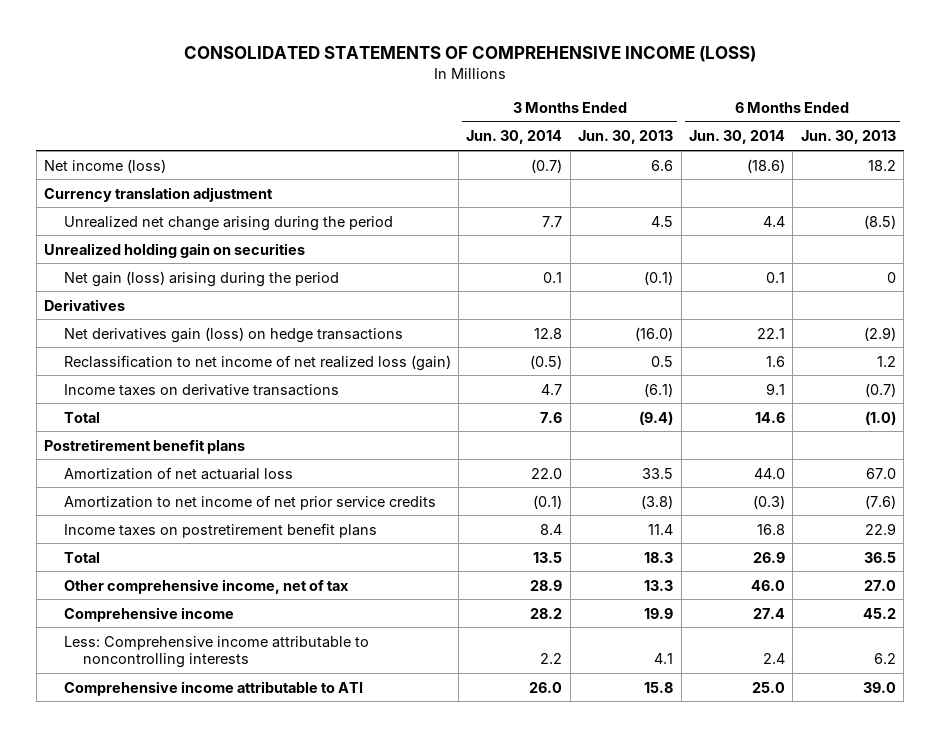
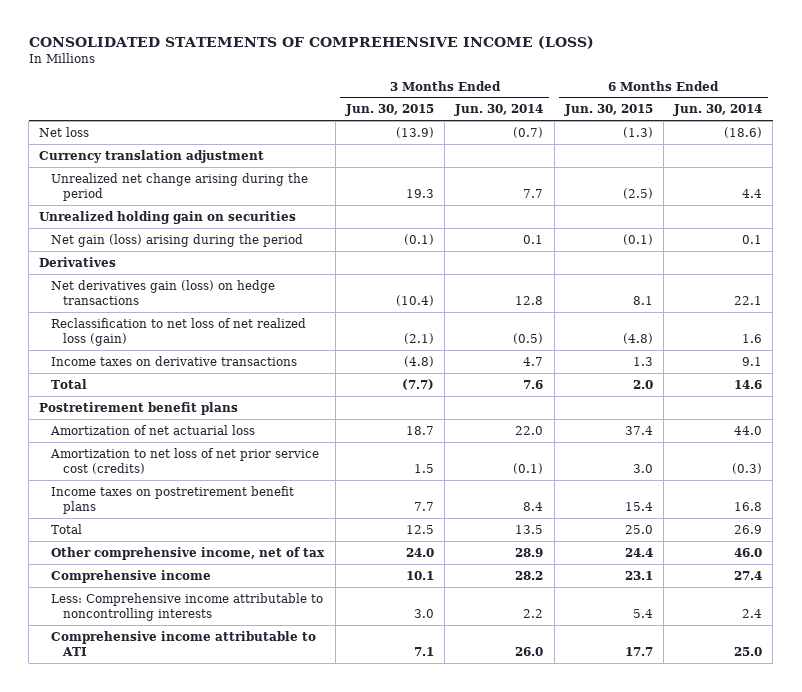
[578,130,674,145] Jun. 30, 2013 -> none
[800,130,896,145] Jun. 30, 2013 -> none
none -> [344,104,434,117] Jun. 30, 2015
none -> [563,104,653,117] Jun. 30, 2015
[43,158,166,173] Net income (loss) -> [39,126,90,137] Net loss
[63,354,451,371] Reclassification to net income of net realized loss (gain) -> [51,317,307,346] Reclassification to net loss of net realized loss (gain)
[63,494,436,510] Amortization to net income of net prior service credits -> [50,447,320,474] Amortization to net loss of net prior service cost (credits)

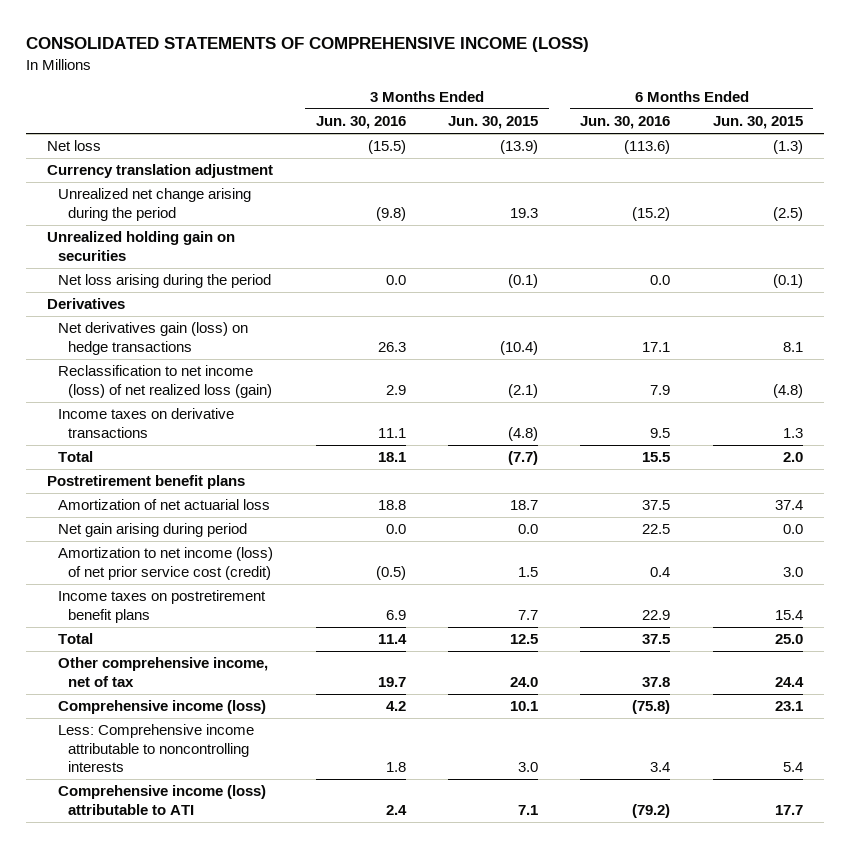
[454,104,544,117] Jun. 30, 2014 -> none
[673,104,763,117] Jun. 30, 2014 -> none
none -> [315,116,406,130] Jun. 30, 2016
none -> [580,116,671,130] Jun. 30, 2016
[51,233,304,247] Net gain (loss) arising during the period -> [57,274,271,289] Net loss arising during the period
[51,317,307,346] Reclassification to net loss of net realized loss (gain) -> [57,365,273,398] Reclassification to net income (loss) of net realized loss (gain)
none -> [57,523,247,538] Net gain arising during period
[50,447,320,474] Amortization to net loss of net prior service cost (credits) -> [57,547,273,580] Amortization to net income (loss) of net prior service cost (credit)
[51,569,212,583] Comprehensive income -> [57,700,266,715] Comprehensive income (loss)
[51,630,317,656] Comprehensive income attributable to ATI -> [57,785,266,815] Comprehensive income (loss) attributable to ATI

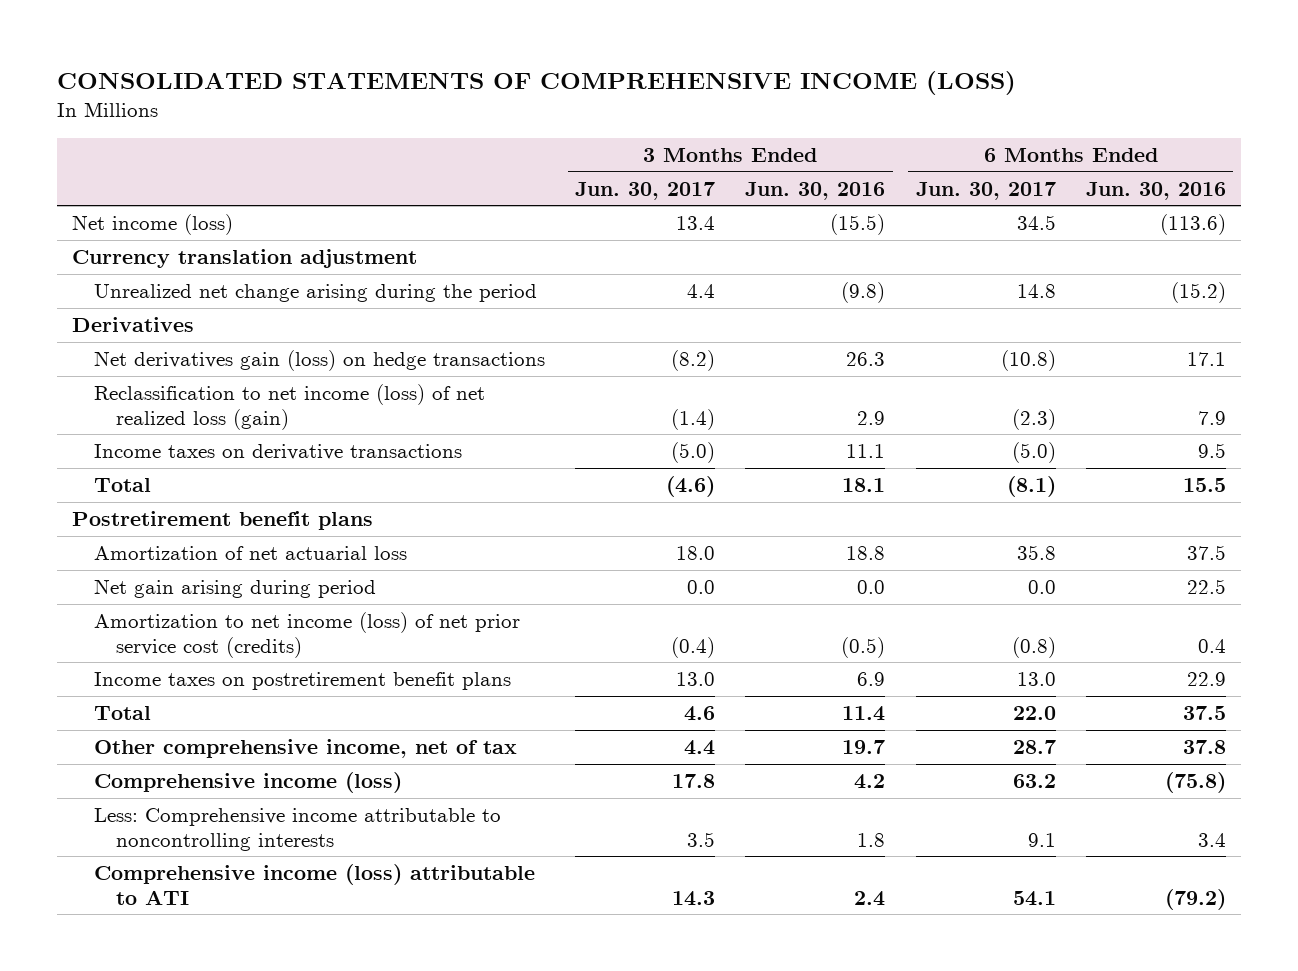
[448,116,539,130] Jun. 30, 2015 -> none
[712,116,803,130] Jun. 30, 2015 -> none
none -> [575,181,716,200] Jun. 30, 2017
none -> [915,181,1056,200] Jun. 30, 2017
[47,140,102,152] Net loss -> [72,213,234,235] Net income (loss)
[47,231,236,261] Unrealized holding gain on securities -> none
[57,274,271,289] Net loss arising during the period -> none
[57,547,273,580] Amortization to net income (loss) of net prior service cost (credit) -> [93,611,520,658] Amortization to net income (loss) of net prior service cost (credits)

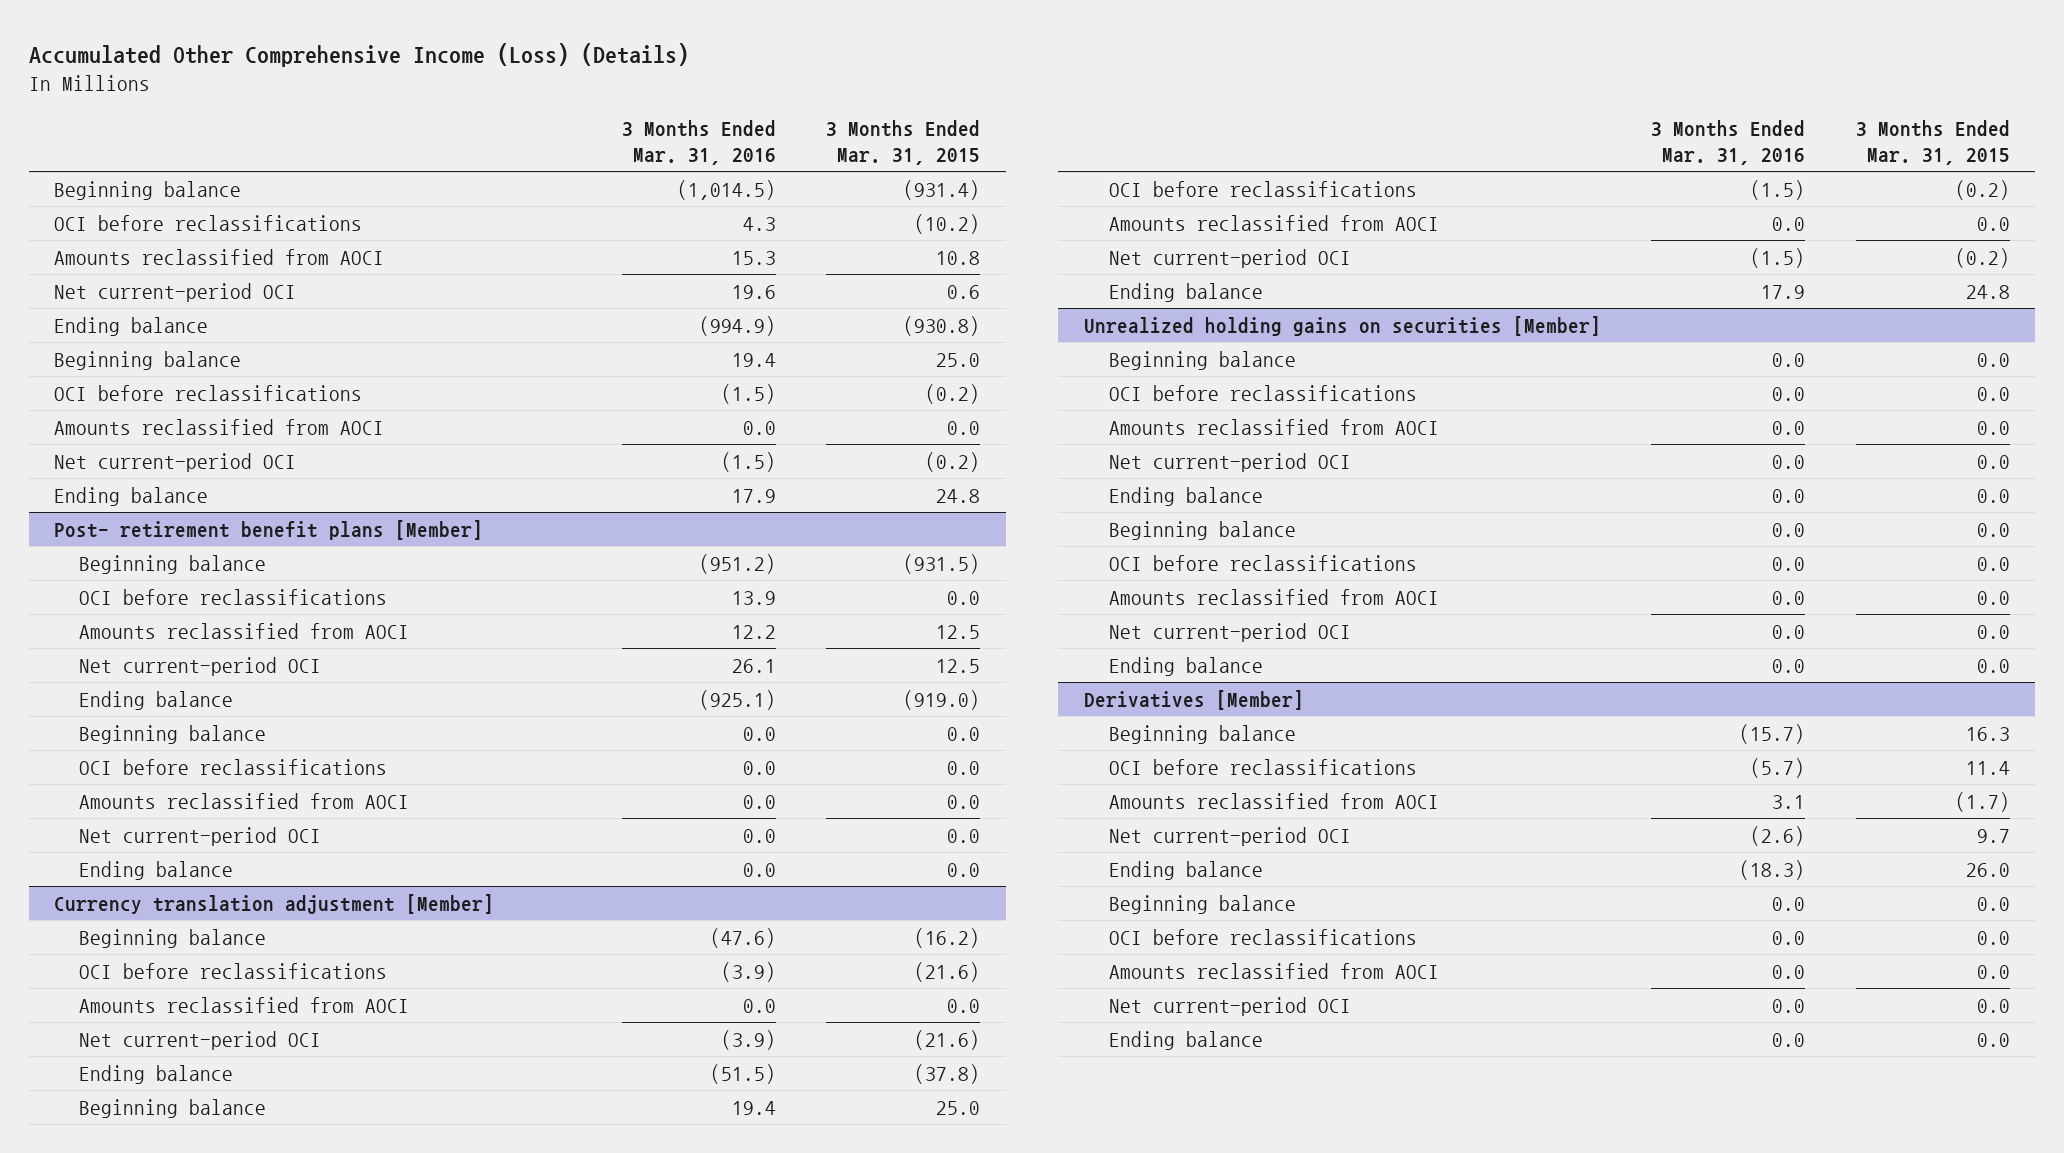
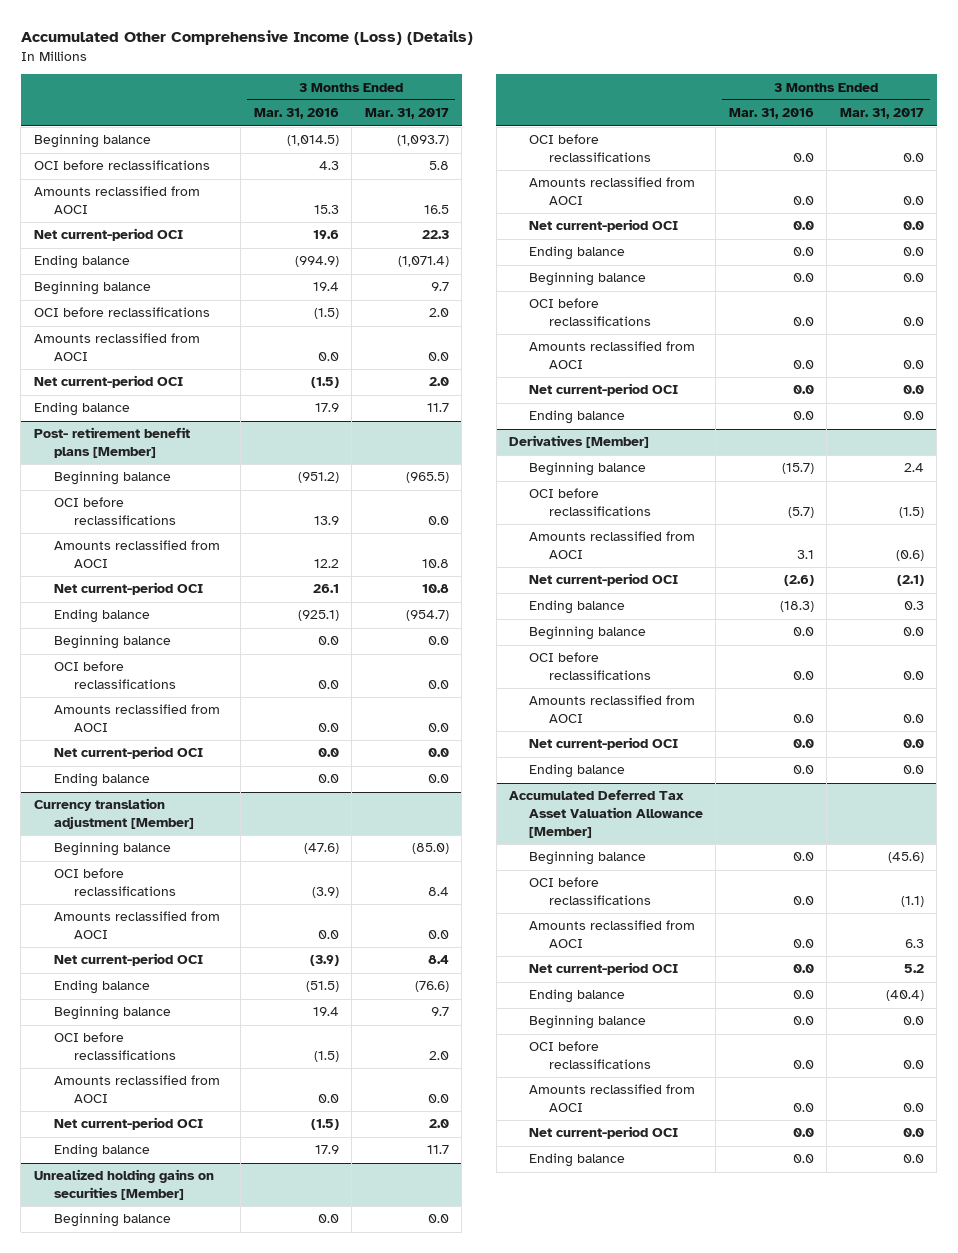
[826,119,981,166] 3 Months Ended Mar. 31, 2015 -> none
none -> [364,108,449,120] Mar. 31, 2017
none -> [508,790,703,838] Accumulated Deferred Tax Asset Valuation Allowance [Member]
none -> [528,851,646,866] Beginning balance
none -> [528,877,651,906] OCI before reclassifications
none -> [528,920,695,949] Amounts reclassified from AOCI
none -> [528,962,678,976] Net current-period OCI
none -> [528,989,625,1004] Ending balance
none -> [528,1015,646,1030] Beginning balance
none -> [528,1041,651,1070] OCI before reclassifications
none -> [528,1084,695,1113] Amounts reclassified from AOCI
none -> [528,1126,678,1140] Net current-period OCI
none -> [528,1153,625,1168] Ending balance

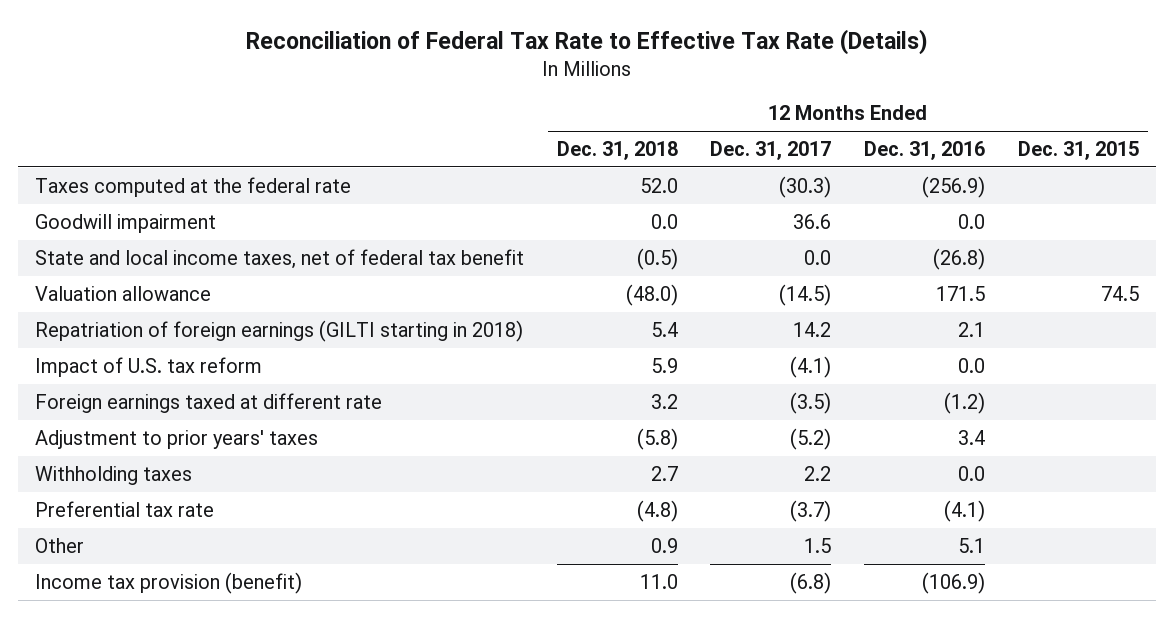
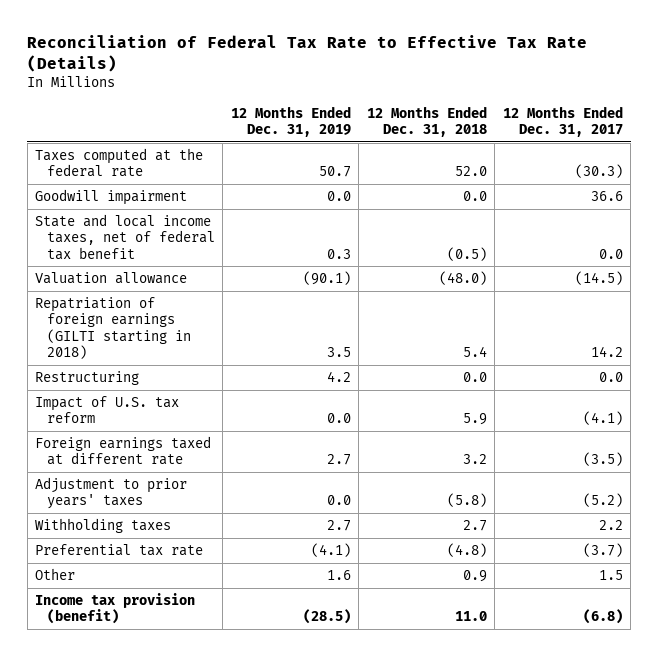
[864,141,986,161] Dec. 31, 2016 -> none
[1018,141,1140,161] Dec. 31, 2015 -> none
none -> [230,105,351,138] 12 Months Ended Dec. 31, 2019
none -> [35,371,140,386] Restructuring

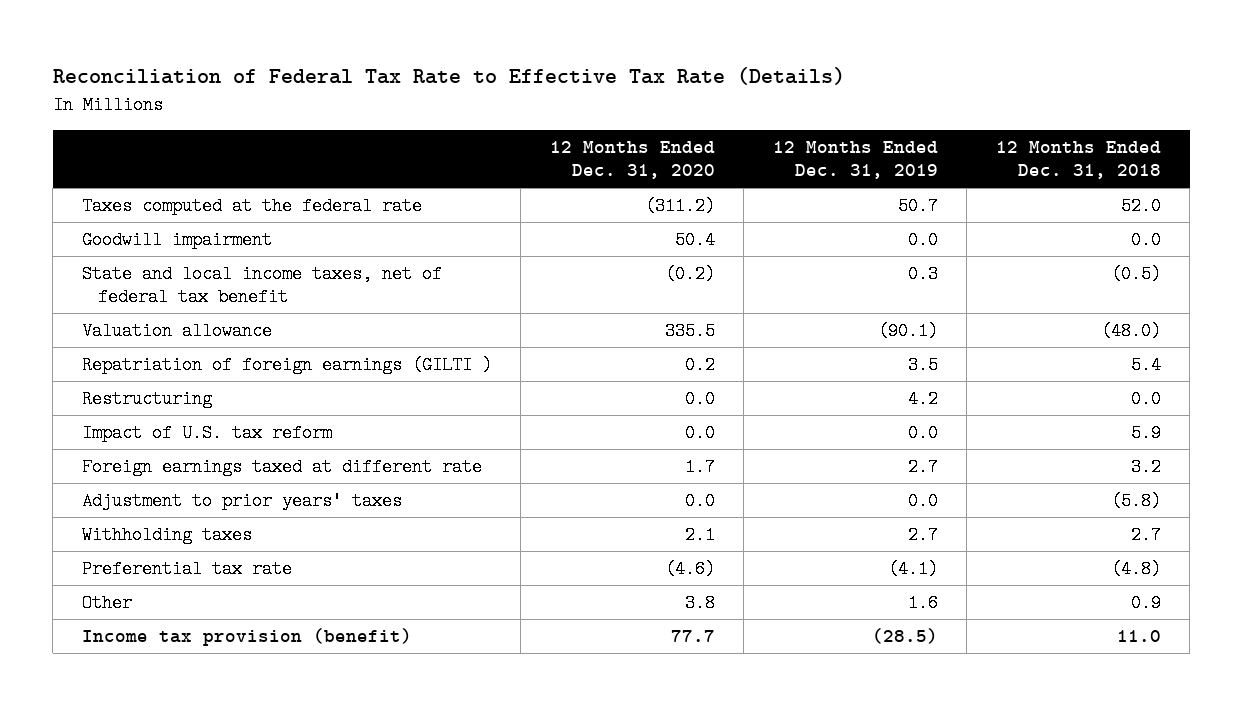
[502,105,623,138] 12 Months Ended Dec. 31, 2017 -> none
none -> [549,140,715,179] 12 Months Ended Dec. 31, 2020
[35,297,191,359] Repatriation of foreign earnings (GILTI starting in 2018) -> [81,356,492,375] Repatriation of foreign earnings (GILTI )

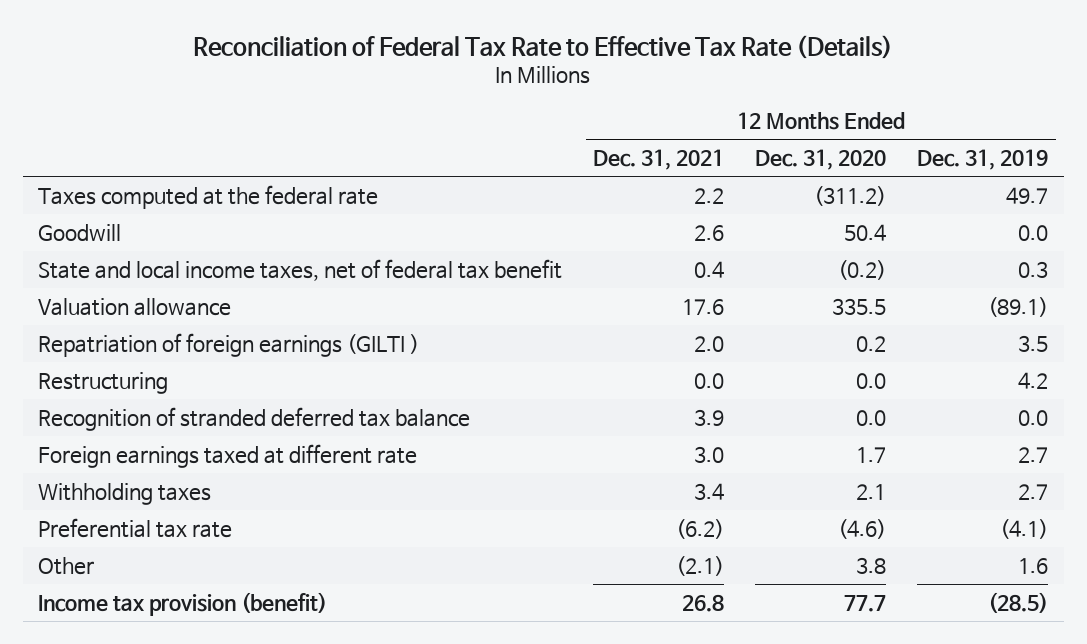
[995,140,1161,179] 12 Months Ended Dec. 31, 2018 -> none
none -> [593,148,725,170] Dec. 31, 2021
[897,197,938,216] 50.7 -> [1006,186,1049,204] 49.7
[81,231,272,250] Goodwill impairment -> [38,223,122,241] Goodwill
[877,322,938,341] (90.1) -> [988,296,1049,317] (89.1)
[81,424,332,443] Impact of U.S. tax reform -> none
none -> [38,406,471,431] Recognition of stranded deferred tax balance
[81,492,402,511] Adjustment to prior years' taxes -> none

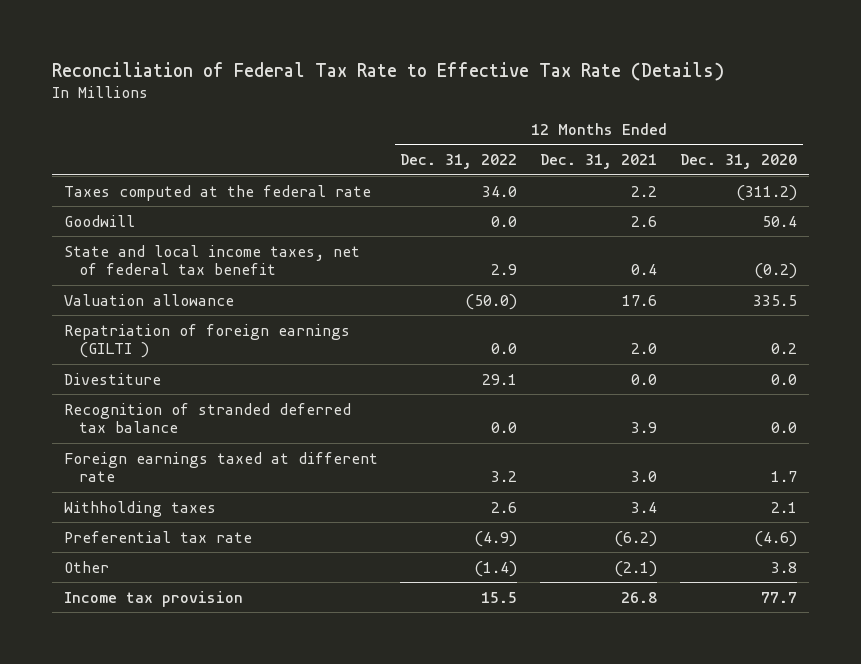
[917,148,1049,170] Dec. 31, 2019 -> none
none -> [400,154,518,170] Dec. 31, 2022
[38,371,169,394] Restructuring -> none
none -> [63,372,161,385] Divestiture
[38,591,328,616] Income tax provision (benefit) -> [63,590,243,607] Income tax provision

